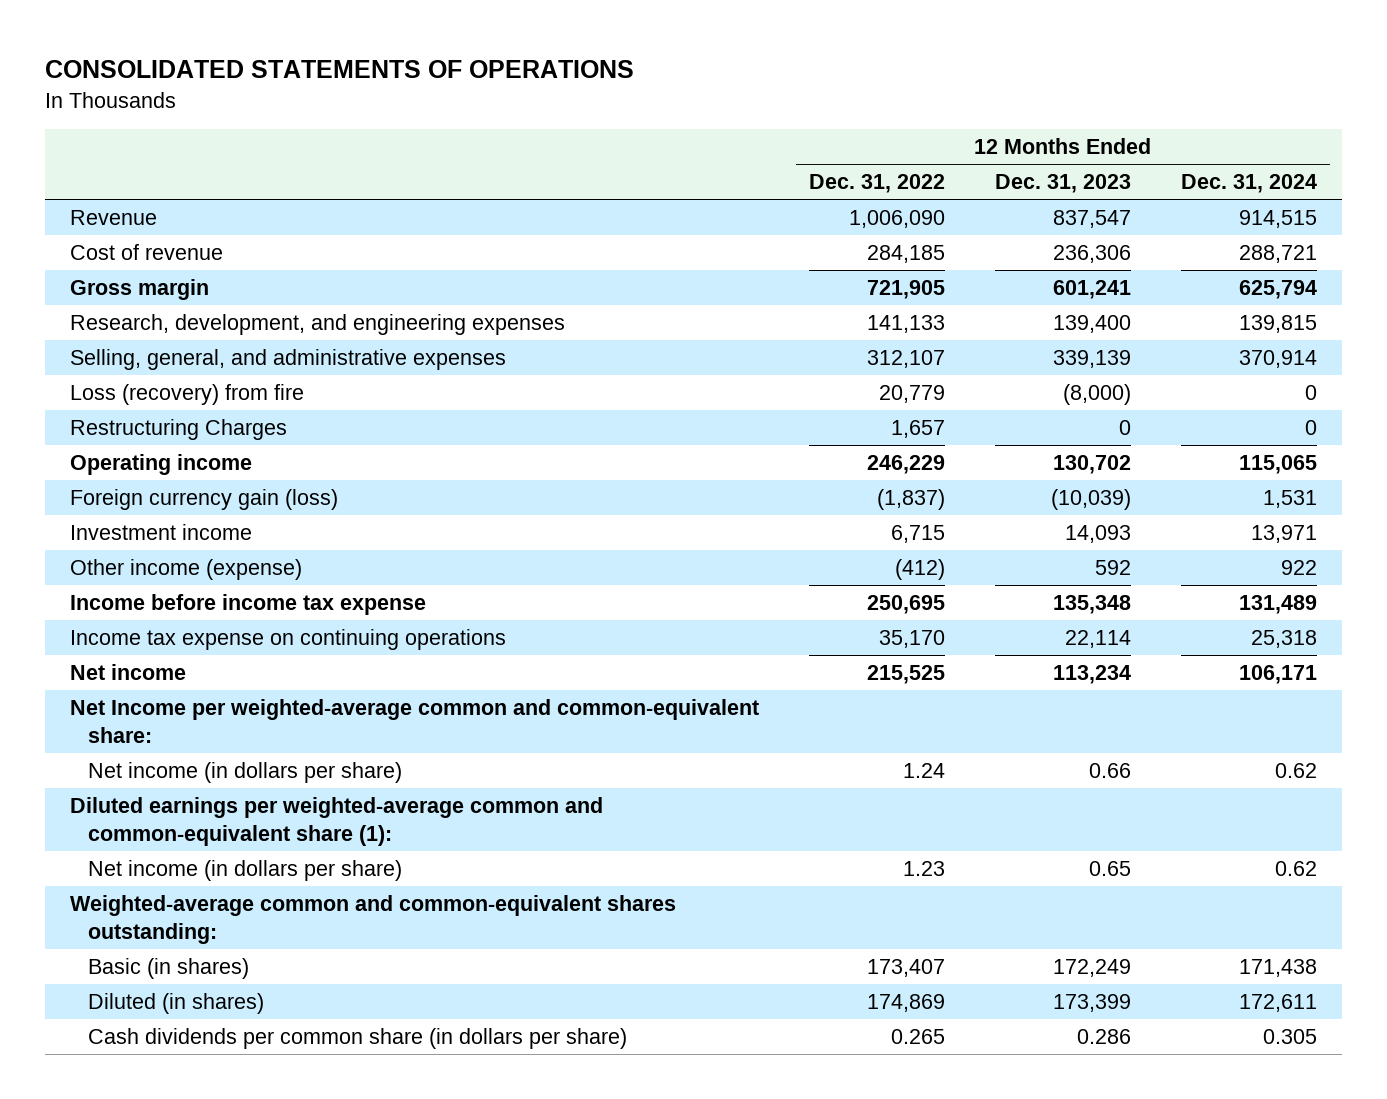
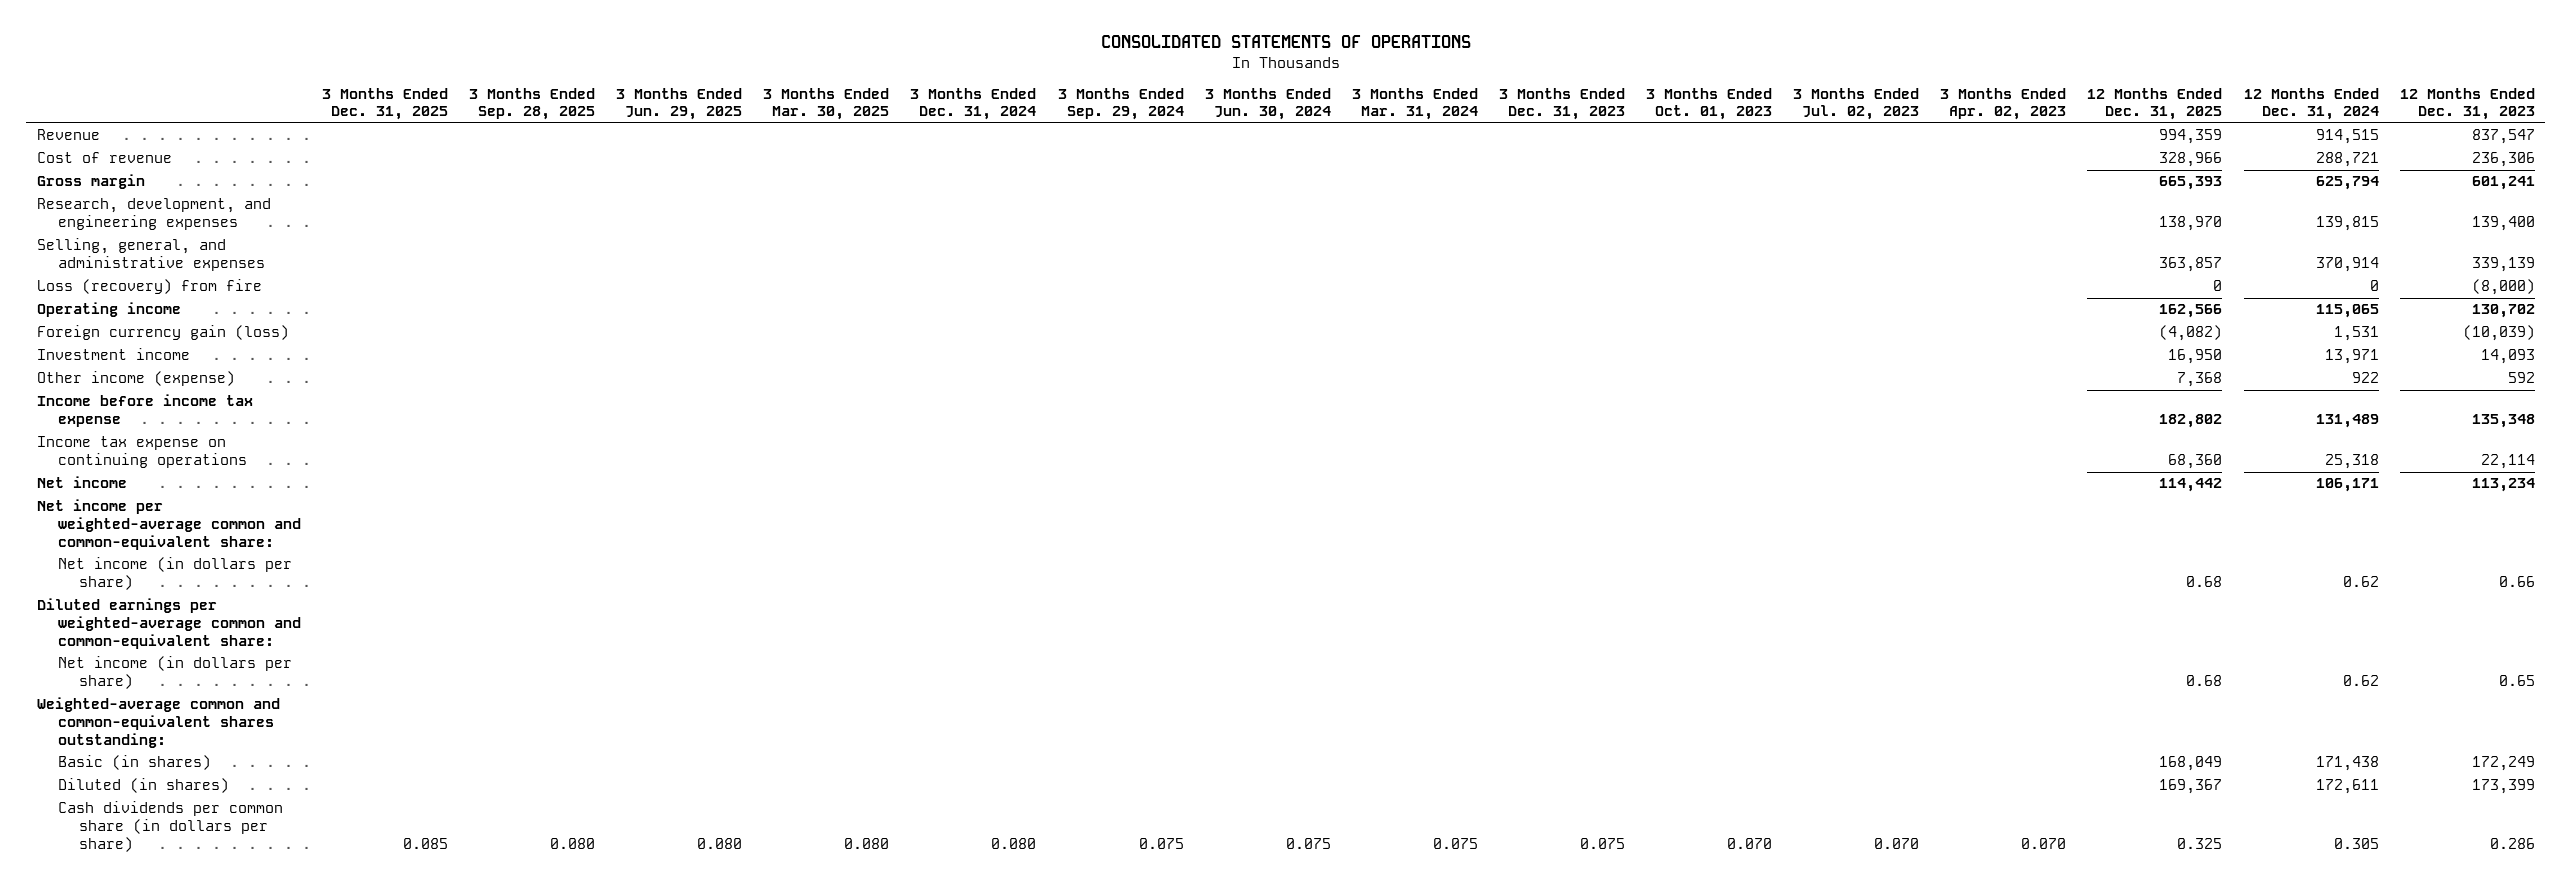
[808,174,945,194] Dec. 31, 2022 -> none
none -> [322,87,449,121] 3 Months Ended Dec. 31, 2025
none -> [469,87,596,121] 3 Months Ended Sep. 28, 2025
none -> [616,87,743,121] 3 Months Ended Jun. 29, 2025
none -> [763,87,890,121] 3 Months Ended Mar. 30, 2025
none -> [910,87,1037,121] 3 Months Ended Dec. 31, 2024
none -> [1057,87,1184,121] 3 Months Ended Sep. 29, 2024
none -> [1204,87,1331,121] 3 Months Ended Jun. 30, 2024
none -> [1351,87,1478,121] 3 Months Ended Mar. 31, 2024
none -> [1498,87,1625,121] 3 Months Ended Dec. 31, 2023
none -> [1646,87,1773,121] 3 Months Ended Oct. 01, 2023
none -> [1793,87,1920,121] 3 Months Ended Jul. 02, 2023
none -> [1940,87,2067,121] 3 Months Ended Apr. 02, 2023
none -> [2087,87,2223,121] 12 Months Ended Dec. 31, 2025
[69,418,287,440] Restructuring Charges -> none
[69,698,759,743] Net Income per weighted-average common and common-equivalent share: -> [36,499,301,551] Net income per weighted-average common and common-equivalent share:
[69,796,603,846] Diluted earnings per weighted-average common and common-equivalent share (1): -> [36,598,301,650] Diluted earnings per weighted-average common and common-equivalent share:

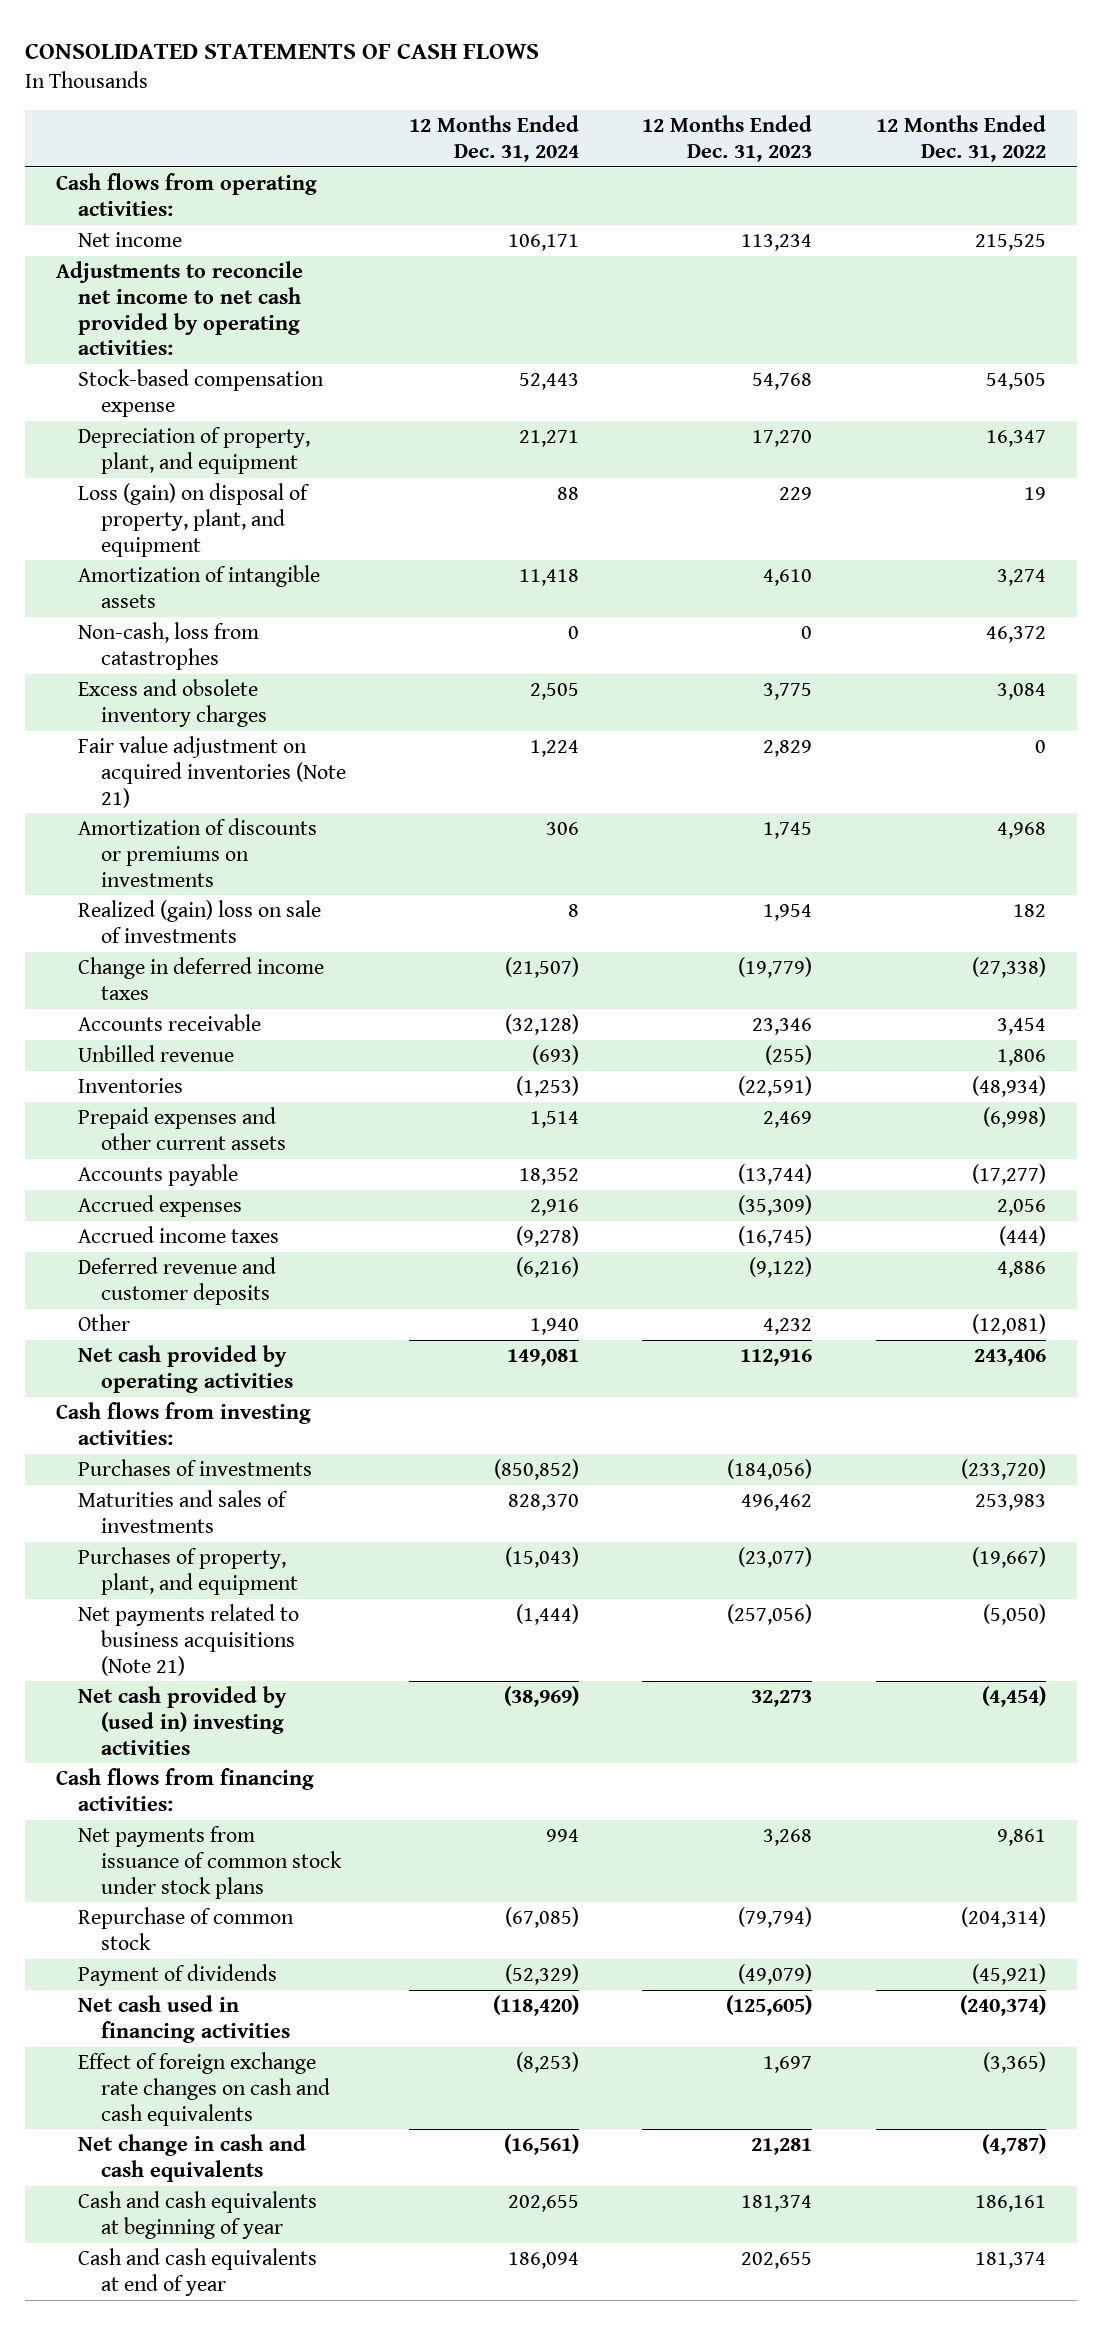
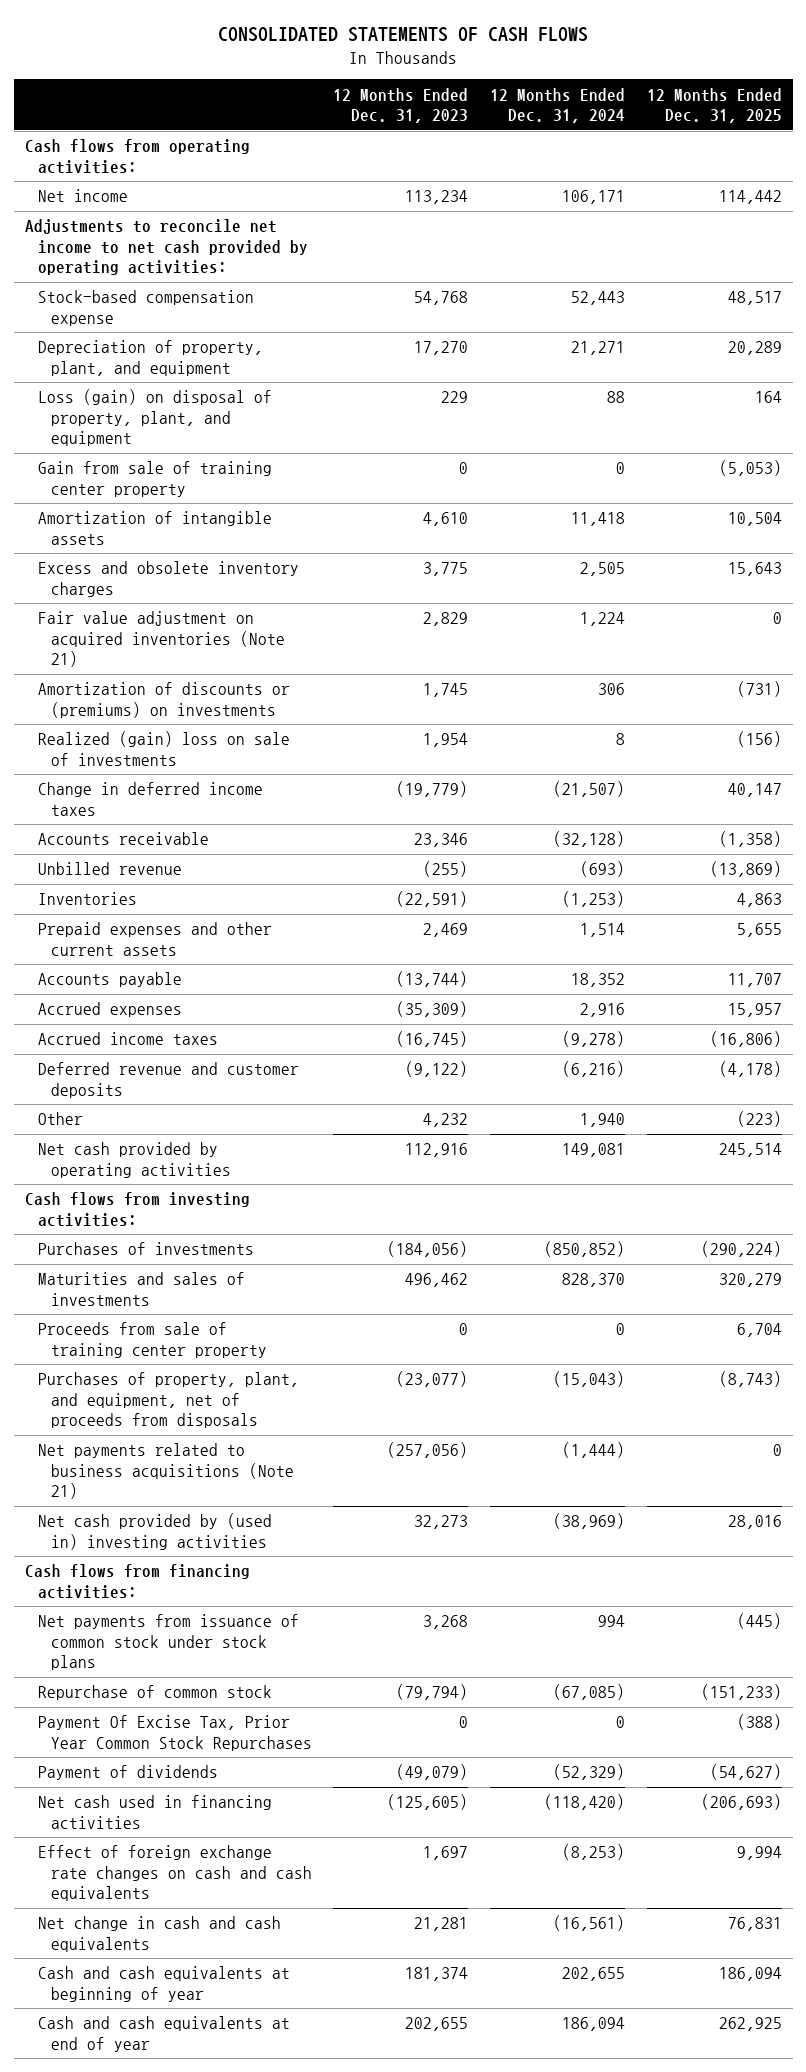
[875,115,1046,162] 12 Months Ended Dec. 31, 2022 -> none
none -> [646,87,782,124] 12 Months Ended Dec. 31, 2025
none -> [37,461,272,497] Gain from sale of training center property
[78,622,260,670] Non-cash, loss from catastrophes -> none
[78,818,318,887] Amortization of discounts or premiums on investments -> [37,682,290,718] Amortization of discounts or (premiums) on investments
none -> [37,1322,267,1358] Proceeds from sale of training center property
[78,1547,298,1595] Purchases of property, plant, and equipment -> [37,1372,299,1429] Purchases of property, plant, and equipment, net of proceeds from disposals
none -> [37,1715,312,1751] Payment Of Excise Tax, Prior Year Common Stock Repurchases

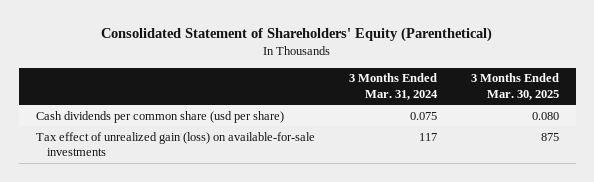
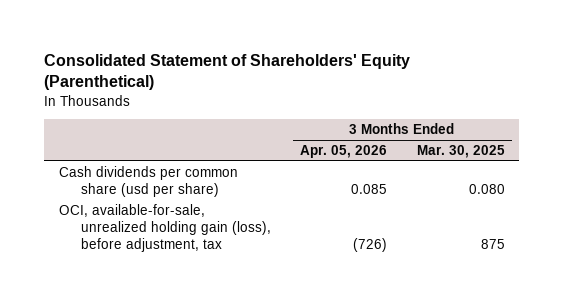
[348,73,438,100] 3 Months Ended Mar. 31, 2024 -> none
none -> [300,145,388,159] Apr. 05, 2026
[35,131,315,157] Tax effect of unrealized gain (loss) on available-for-sale investments -> [59,204,271,252] OCI, available-for-sale, unrealized holding gain (loss), before adjustment, tax

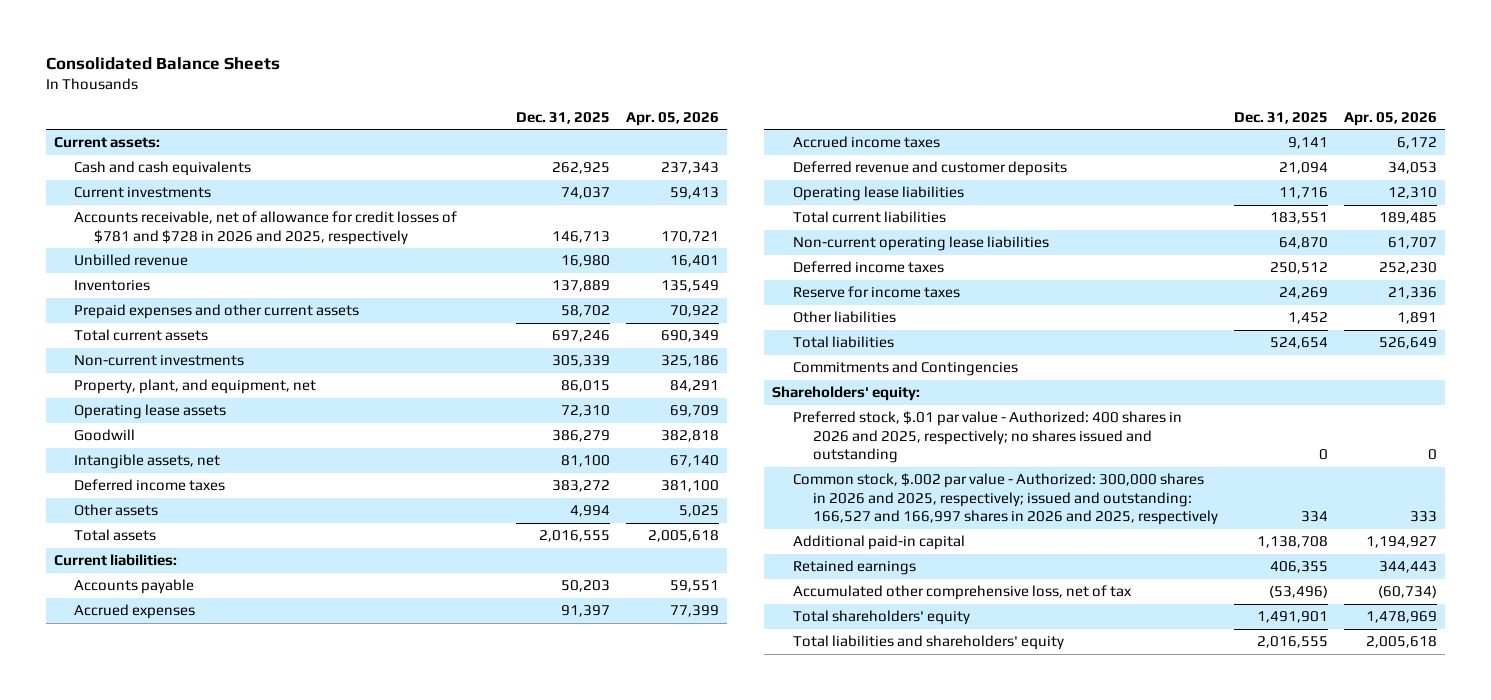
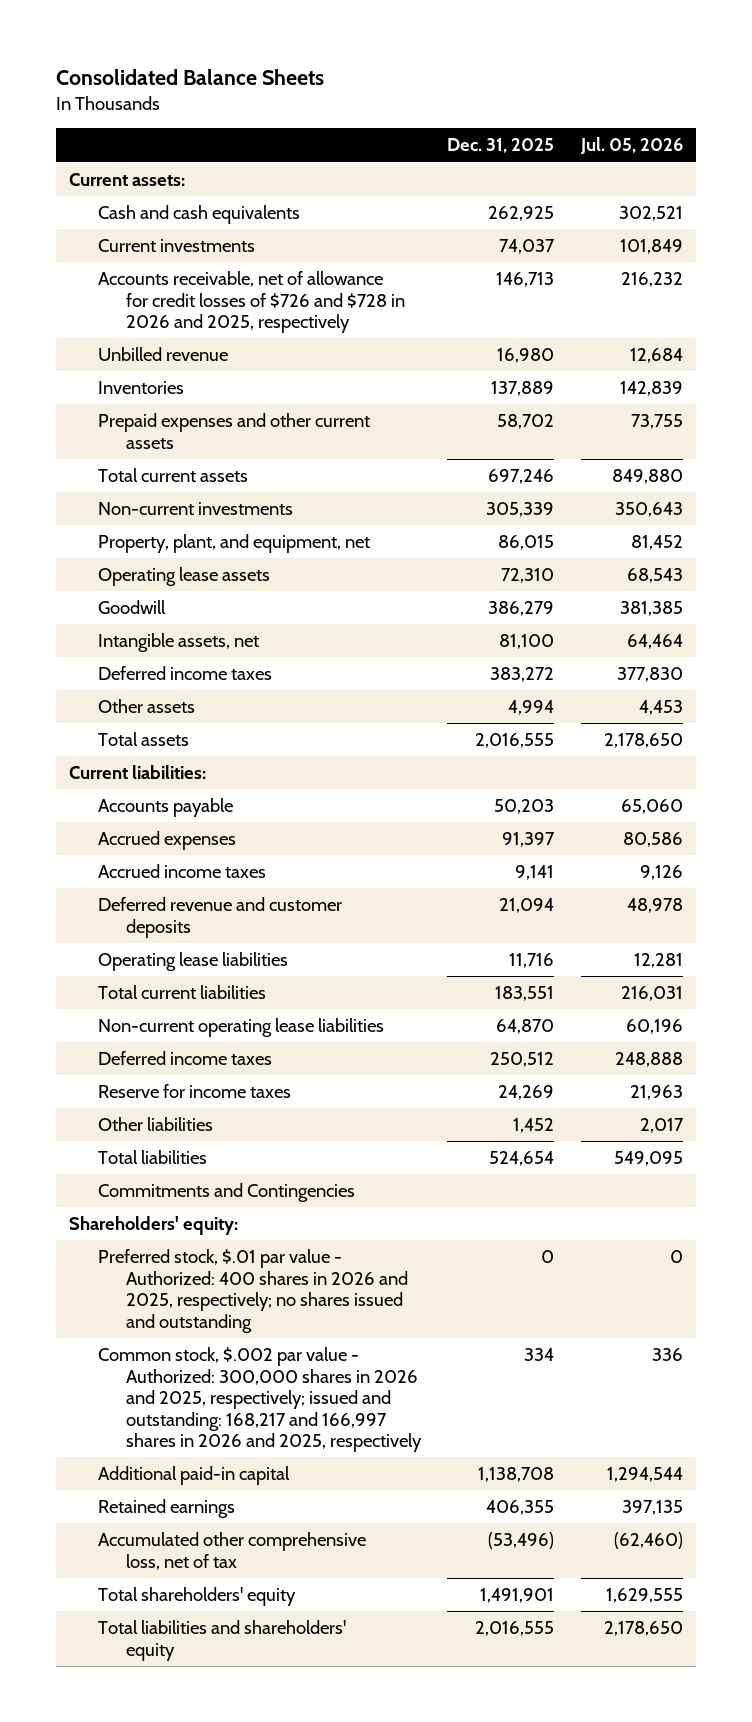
[625,111,719,126] Apr. 05, 2026 -> none
none -> [579,137,683,155] Jul. 05, 2026
[74,211,458,245] Accounts receivable, net of allowance for credit losses of $781 and $728 in 2026 and 2025, respectively -> [97,271,405,334] Accounts receivable, net of allowance for credit losses of $726 and $728 in 2026 and 2025, respectively
[792,473,1218,525] Common stock, $.002 par value - Authorized: 300,000 shares in 2026 and 2025, respectively; issued and outstanding: 166,527 and 166,997 shares in 2026 and 2025, respectively -> [97,1347,422,1453] Common stock, $.002 par value - Authorized: 300,000 shares in 2026 and 2025, respectively; issued and outstanding: 168,217 and 166,997 shares in 2026 and 2025, respectively

